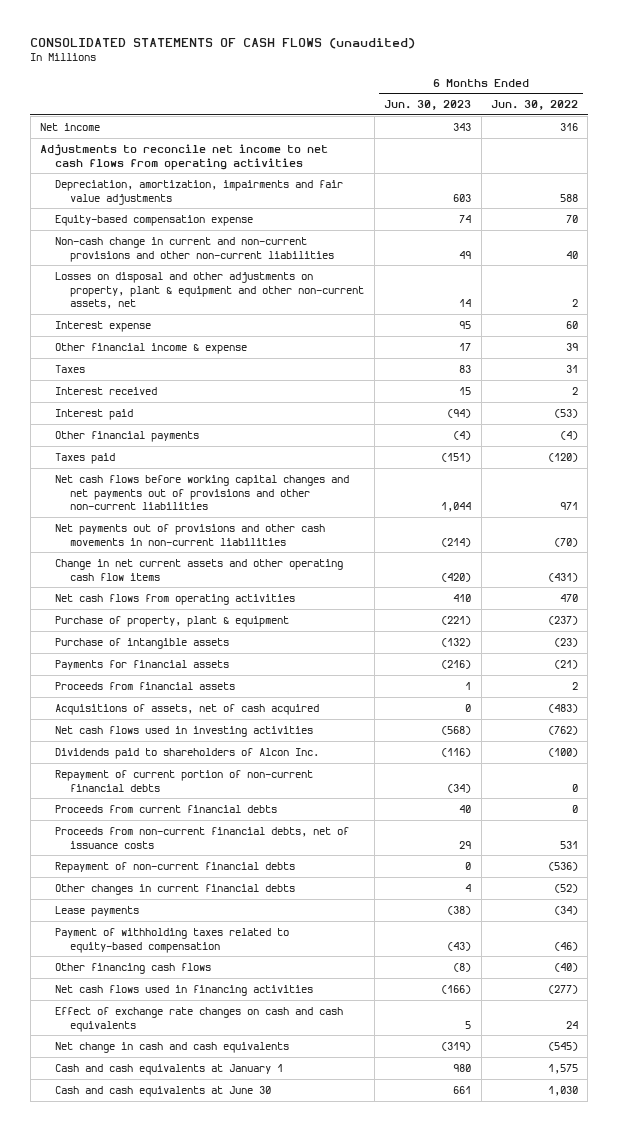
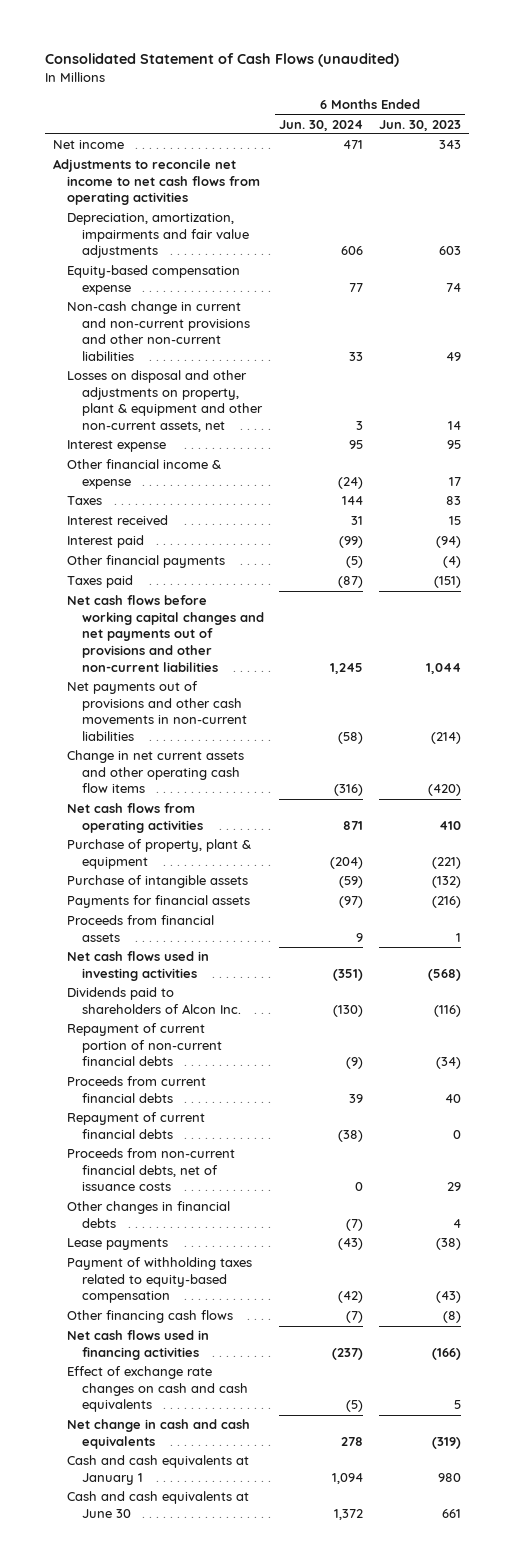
[30,37,416,49] CONSOLIDATED STATEMENTS OF CASH FLOWS (unaudited) -> [44,53,399,68] Consolidated Statement of Cash Flows (unaudited)
[491,100,579,111] Jun. 30, 2022 -> none
none -> [279,119,364,131] Jun. 30, 2024
[55,703,320,715] Acquisitions of assets, net of cash acquired -> none
none -> [67,1112,206,1139] Repayment of current financial debts
[55,861,296,873] Repayment of non-current financial debts -> none
[55,883,296,895] Other changes in current financial debts -> [67,1201,231,1228] Other changes in financial debts

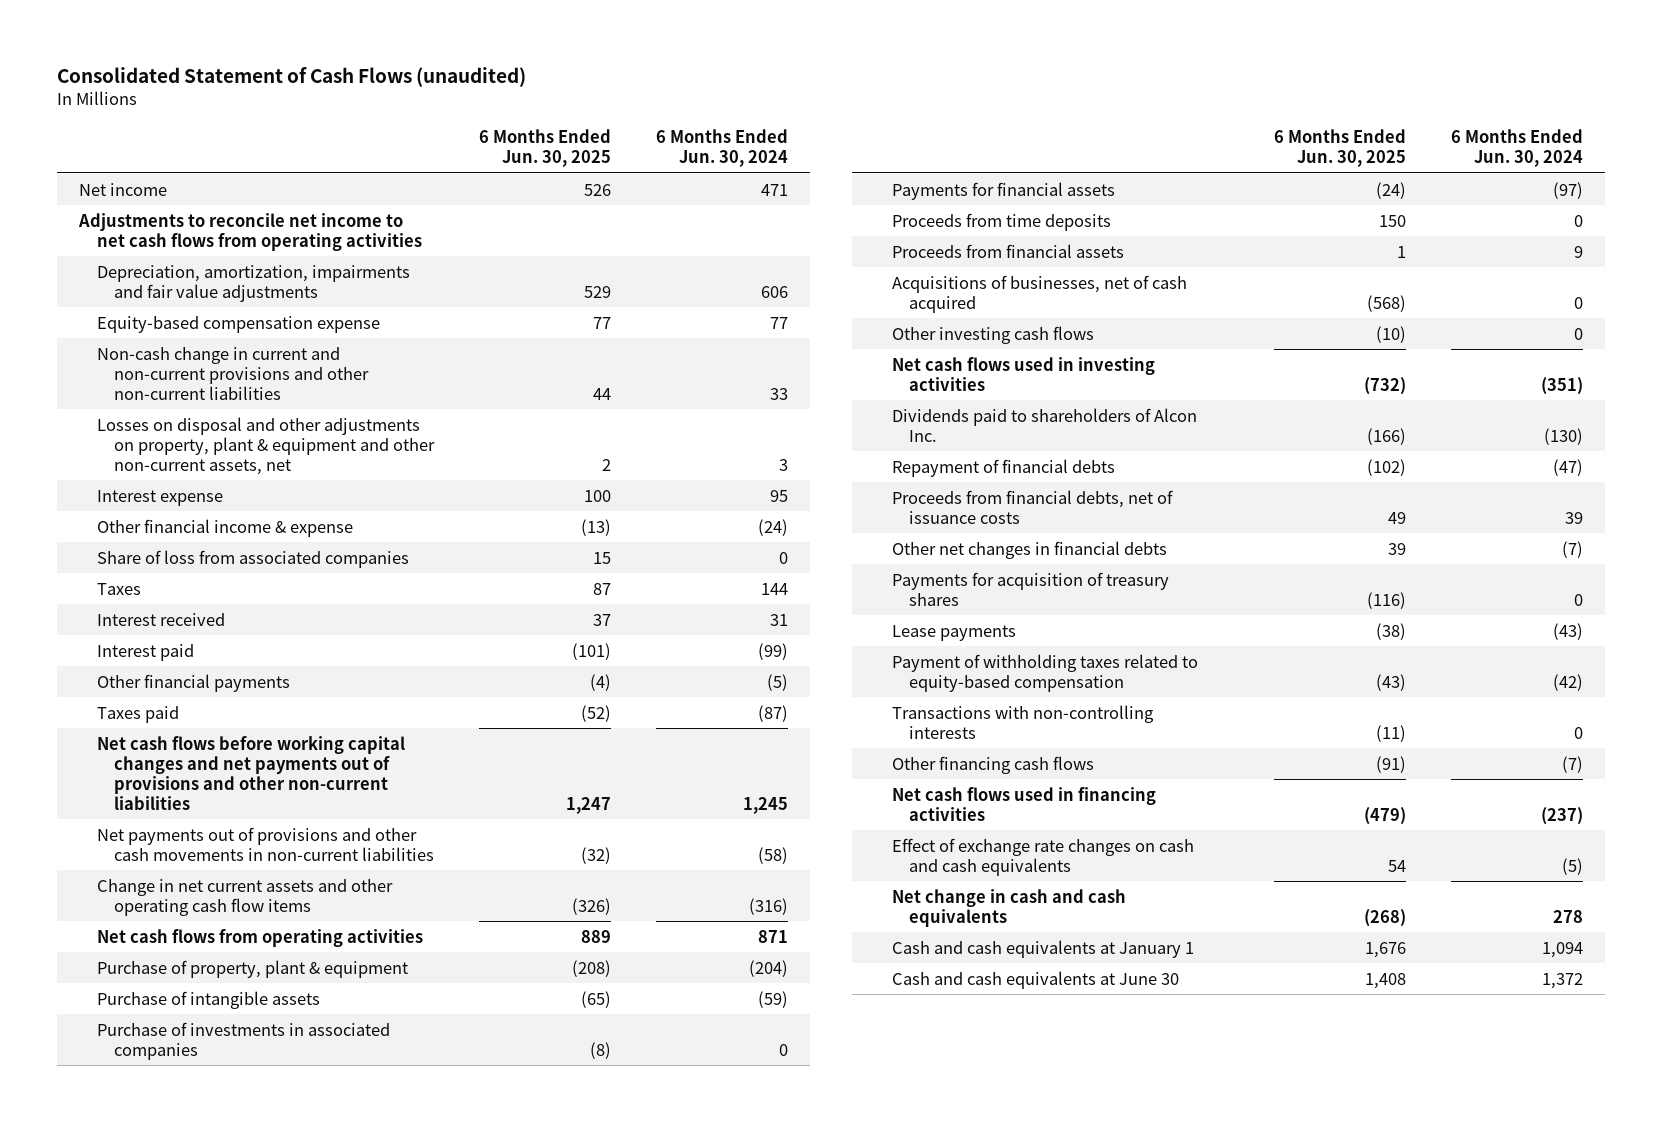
[379,119,462,131] Jun. 30, 2023 -> none
none -> [479,129,612,168] 6 Months Ended Jun. 30, 2025
none -> [96,549,409,568] Share of loss from associated companies
none -> [96,1021,390,1060] Purchase of investments in associated companies
none -> [891,212,1111,231] Proceeds from time deposits
none -> [891,274,1187,313] Acquisitions of businesses, net of cash acquired
none -> [891,325,1094,344] Other investing cash flows
[67,1023,222,1067] Repayment of current portion of non-current financial debts -> none
[67,1076,207,1103] Proceeds from current financial debts -> none
[67,1112,206,1139] Repayment of current financial debts -> [891,458,1115,477] Repayment of financial debts
[338,1129,364,1142] (38) -> [1552,458,1583,476] (47)
[67,1148,236,1192] Proceeds from non-current financial debts, net of issuance costs -> [891,489,1173,524] Proceeds from financial debts, net of issuance costs
[355,1182,364,1192] 0 -> [1564,511,1583,524] 39
[67,1201,231,1228] Other changes in financial debts -> [891,540,1167,559] Other net changes in financial debts
none -> [891,571,1169,606] Payments for acquisition of treasury shares
none -> [891,704,1154,739] Transactions with non-controlling interests

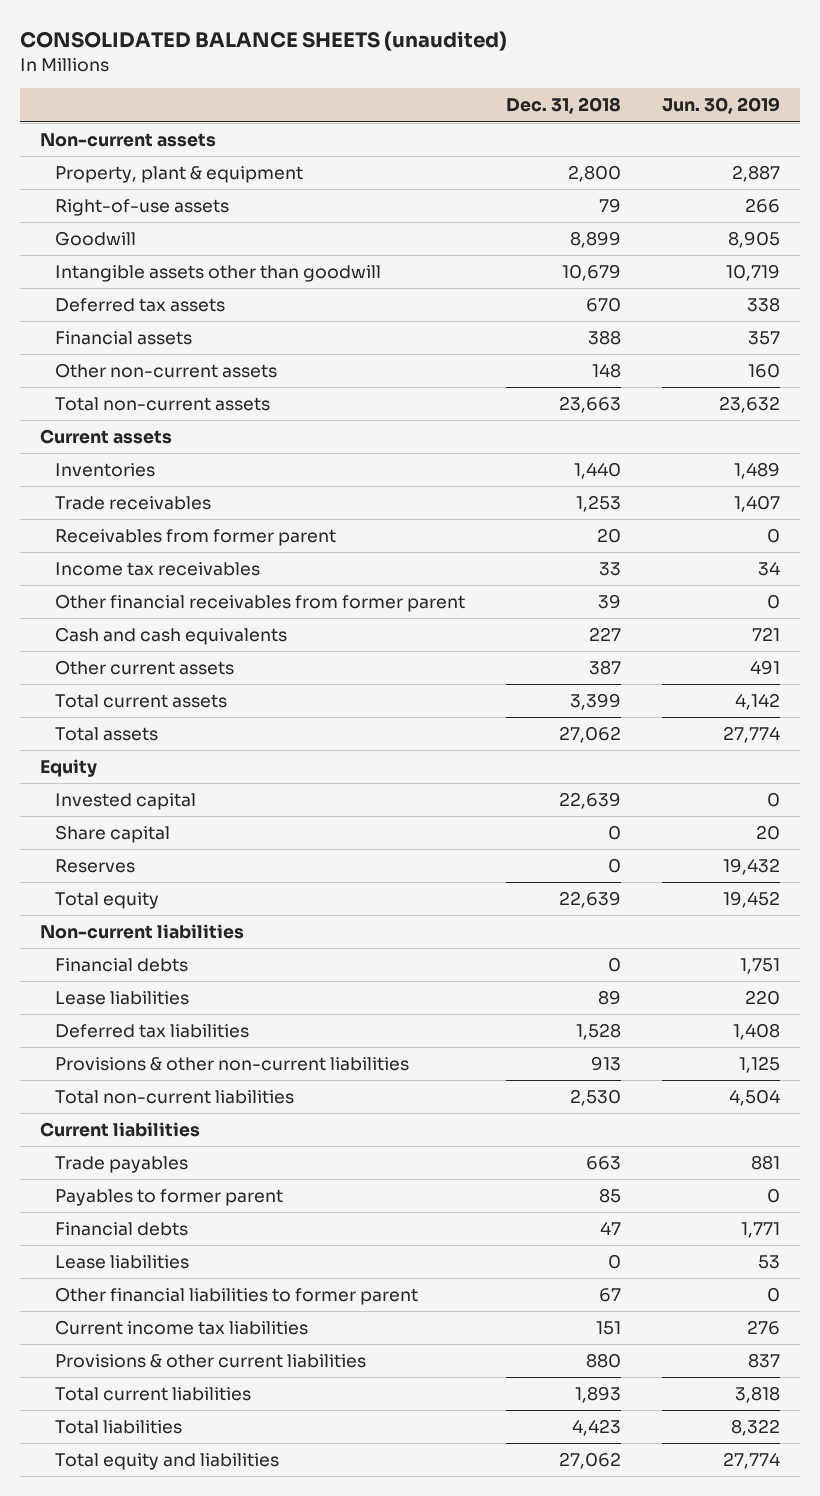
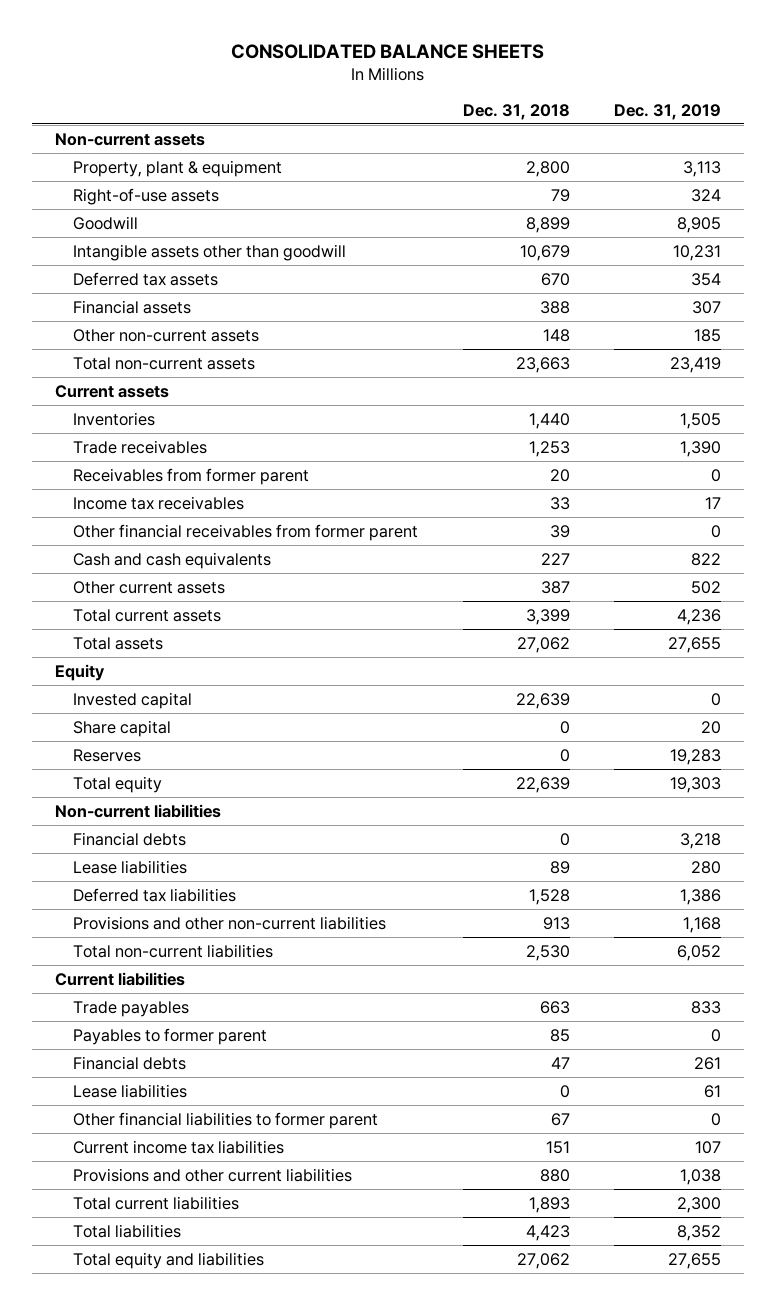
[19,30,507,51] CONSOLIDATED BALANCE SHEETS (unaudited) -> [231,43,545,59] CONSOLIDATED BALANCE SHEETS
[661,97,780,115] Jun. 30, 2019 -> none
none -> [614,103,722,120] Dec. 31, 2019
[55,1057,410,1072] Provisions & other non-current liabilities -> [72,915,386,930] Provisions and other non-current liabilities
[55,1354,367,1369] Provisions & other current liabilities -> [72,1167,352,1182] Provisions and other current liabilities

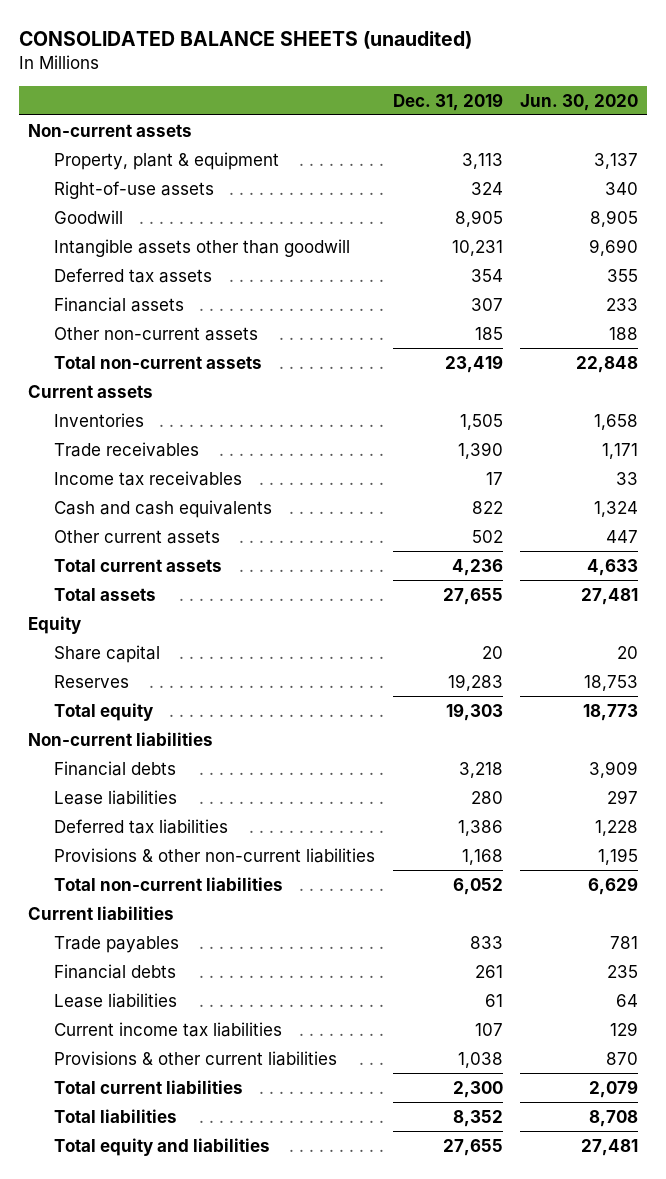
[231,43,545,59] CONSOLIDATED BALANCE SHEETS -> [19,30,473,49] CONSOLIDATED BALANCE SHEETS (unaudited)
[462,103,570,120] Dec. 31, 2018 -> none
none -> [520,93,639,111] Jun. 30, 2020
[72,467,309,485] Receivables from former parent -> none
[72,523,418,541] Other financial receivables from former parent -> none
[72,691,192,709] Invested capital -> none
[72,915,386,930] Provisions and other non-current liabilities -> [54,847,376,863] Provisions & other non-current liabilities
[72,1027,267,1045] Payables to former parent -> none
[72,1111,378,1129] Other financial liabilities to former parent -> none
[72,1167,352,1182] Provisions and other current liabilities -> [54,1050,338,1066] Provisions & other current liabilities

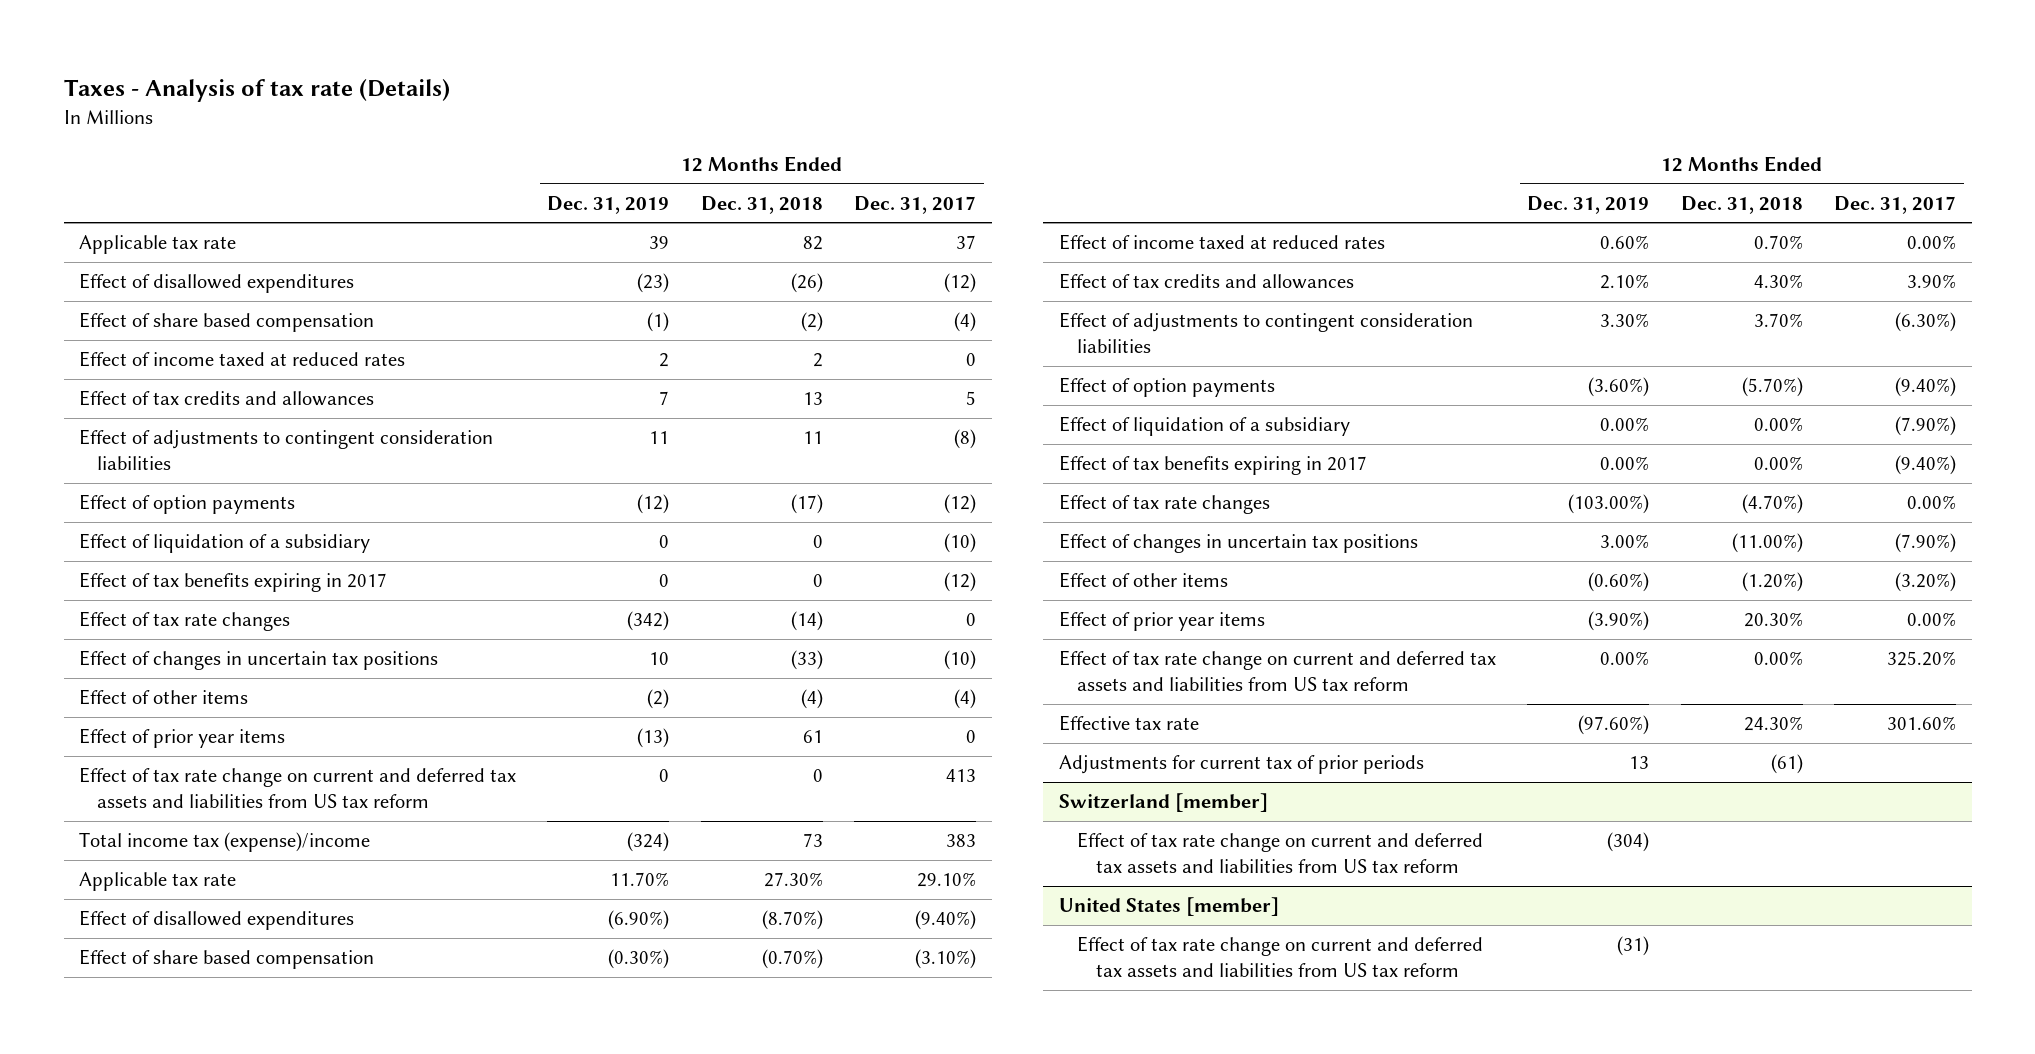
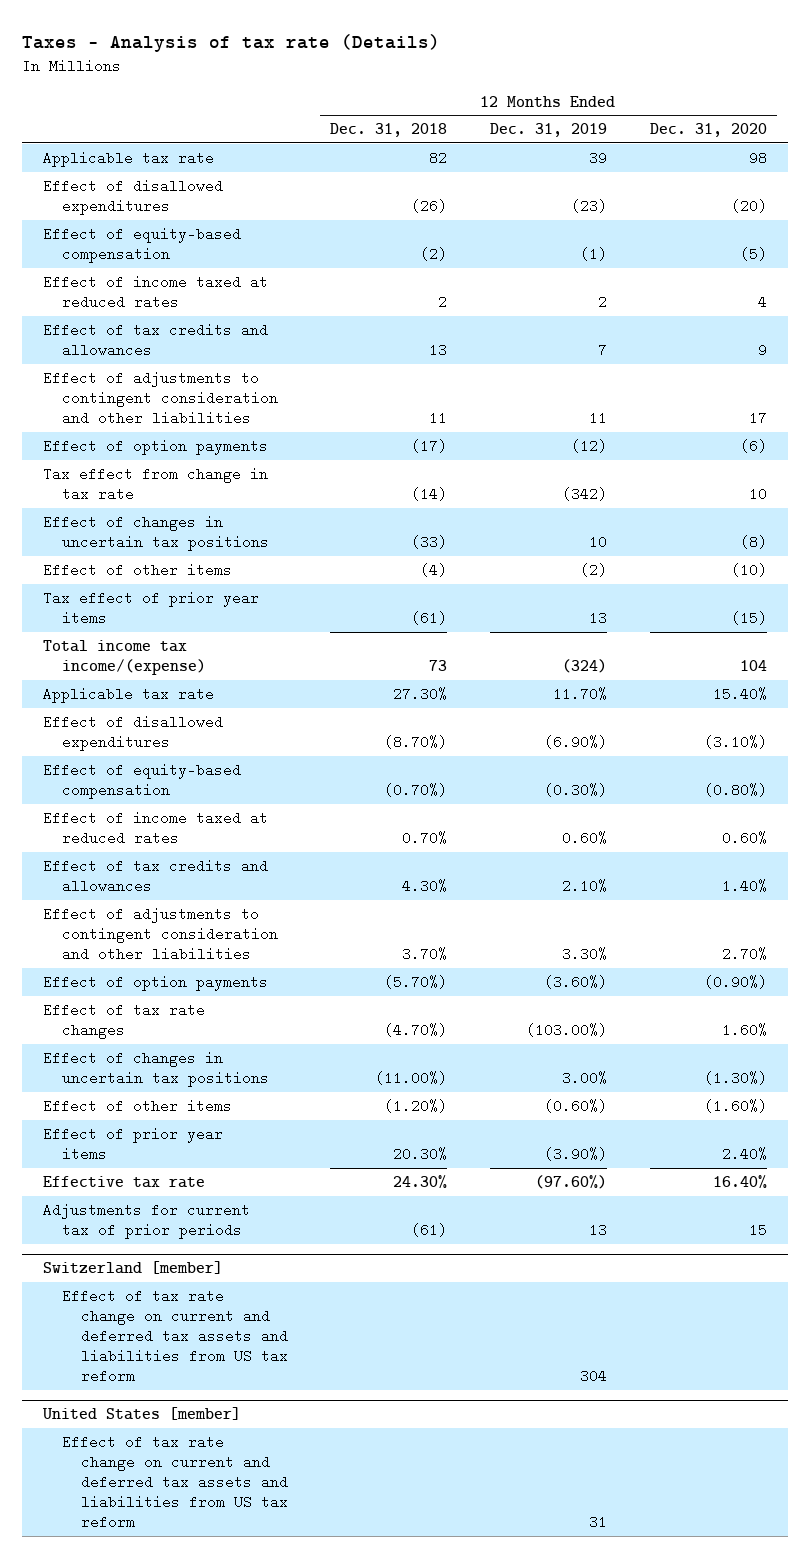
[854,195,977,214] Dec. 31, 2017 -> none
none -> [649,123,767,138] Dec. 31, 2020
[79,312,375,333] Effect of share based compensation -> [42,226,241,264] Effect of equity-based compensation
[79,429,494,471] Effect of adjustments to contingent consideration liabilities -> [42,370,278,426] Effect of adjustments to contingent consideration and other liabilities
[79,533,371,554] Effect of liquidation of a subsidiary -> none
[79,572,388,593] Effect of tax benefits expiring in 2017 -> none
[79,611,291,632] Effect of tax rate changes -> [42,466,268,502] Tax effect from change in tax rate
[79,767,517,809] Effect of tax rate change on current and deferred tax assets and liabilities from US tax reform -> none
[79,728,286,749] Effect of prior year items -> [42,590,259,626] Tax effect of prior year items
[637,728,670,749] (13) -> [588,611,607,626] 13
[802,730,823,744] 61 -> [411,611,448,626] (61)
[79,832,371,853] Total income tax (expense)/income -> [42,639,206,676] Total income tax income/(expense)
[79,949,375,970] Effect of share based compensation -> [42,762,241,800] Effect of equity-based compensation
[1059,312,1474,354] Effect of adjustments to contingent consideration liabilities -> [42,906,278,962] Effect of adjustments to contingent consideration and other liabilities
[1059,416,1351,437] Effect of liquidation of a subsidiary -> none
[1059,455,1368,476] Effect of tax benefits expiring in 2017 -> none
[1059,650,1497,692] Effect of tax rate change on current and deferred tax assets and liabilities from US tax reform -> none
[1607,832,1650,853] (304) -> [579,1369,607,1384] 304
[1617,936,1650,957] (31) -> [588,1515,607,1530] 31

